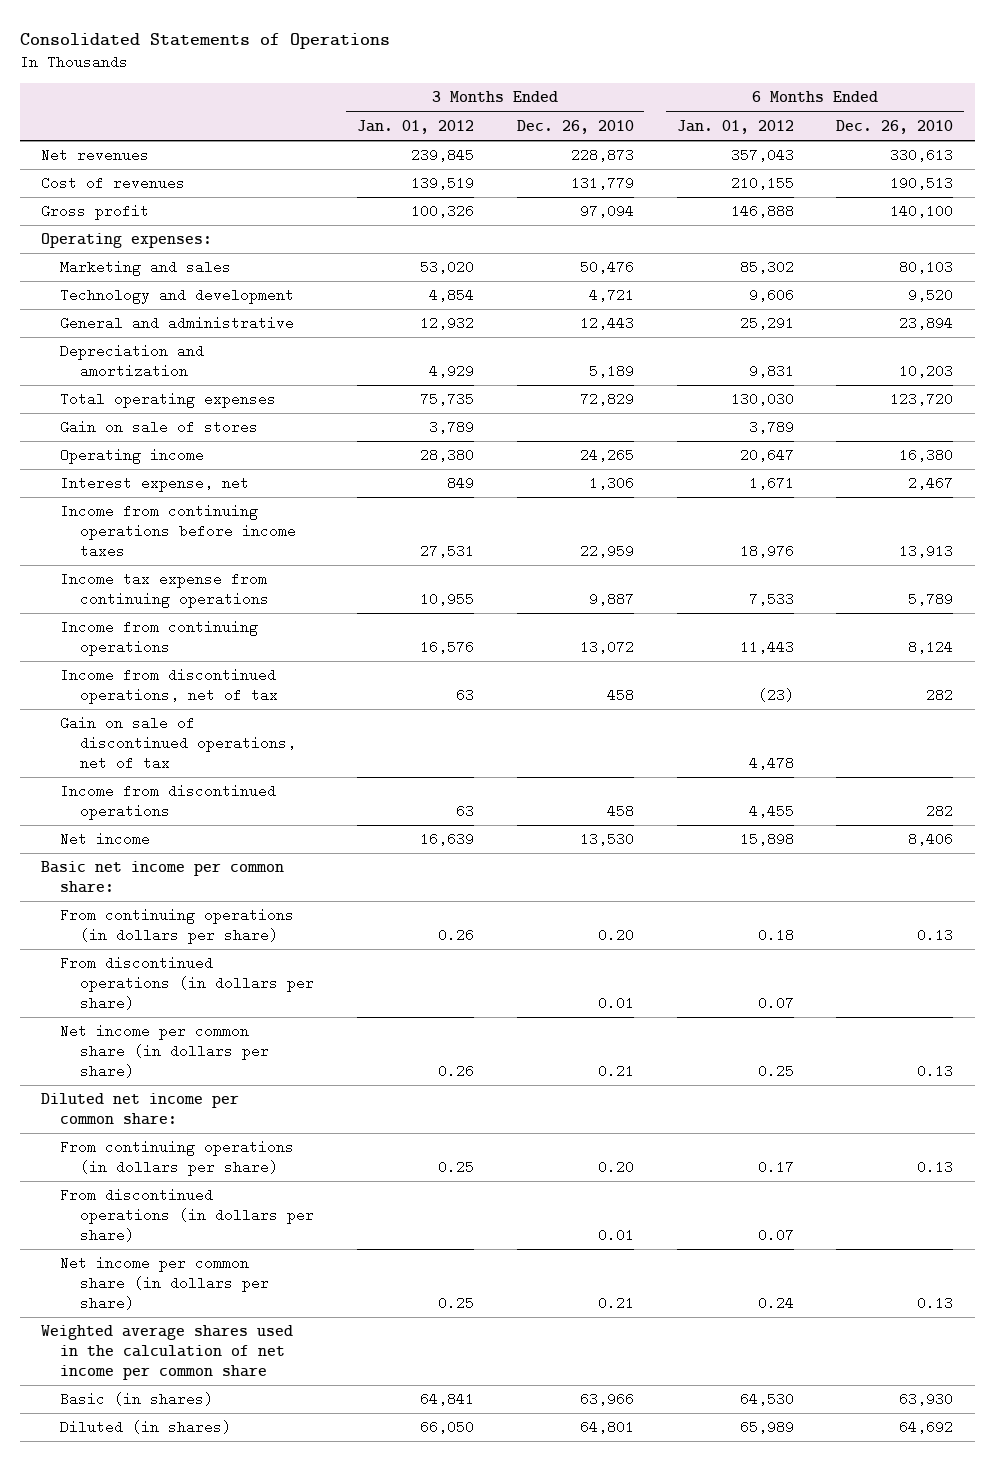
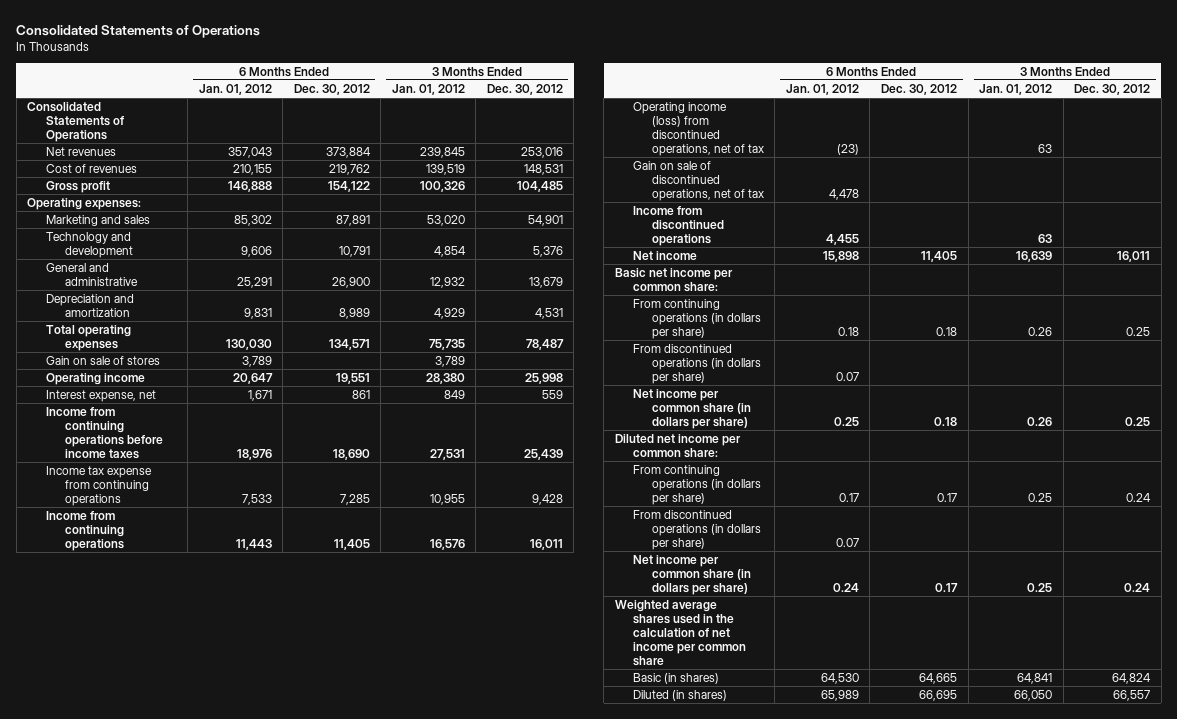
[516,119,634,134] Dec. 26, 2010 -> none
[836,119,954,134] Dec. 26, 2010 -> none
none -> [293,83,370,95] Dec. 30, 2012
none -> [486,83,563,95] Dec. 30, 2012
none -> [27,102,124,143] Consolidated Statements of Operations
[60,668,278,705] Income from discontinued operations, net of tax -> [633,102,764,157] Operating income (loss) from discontinued operations, net of tax

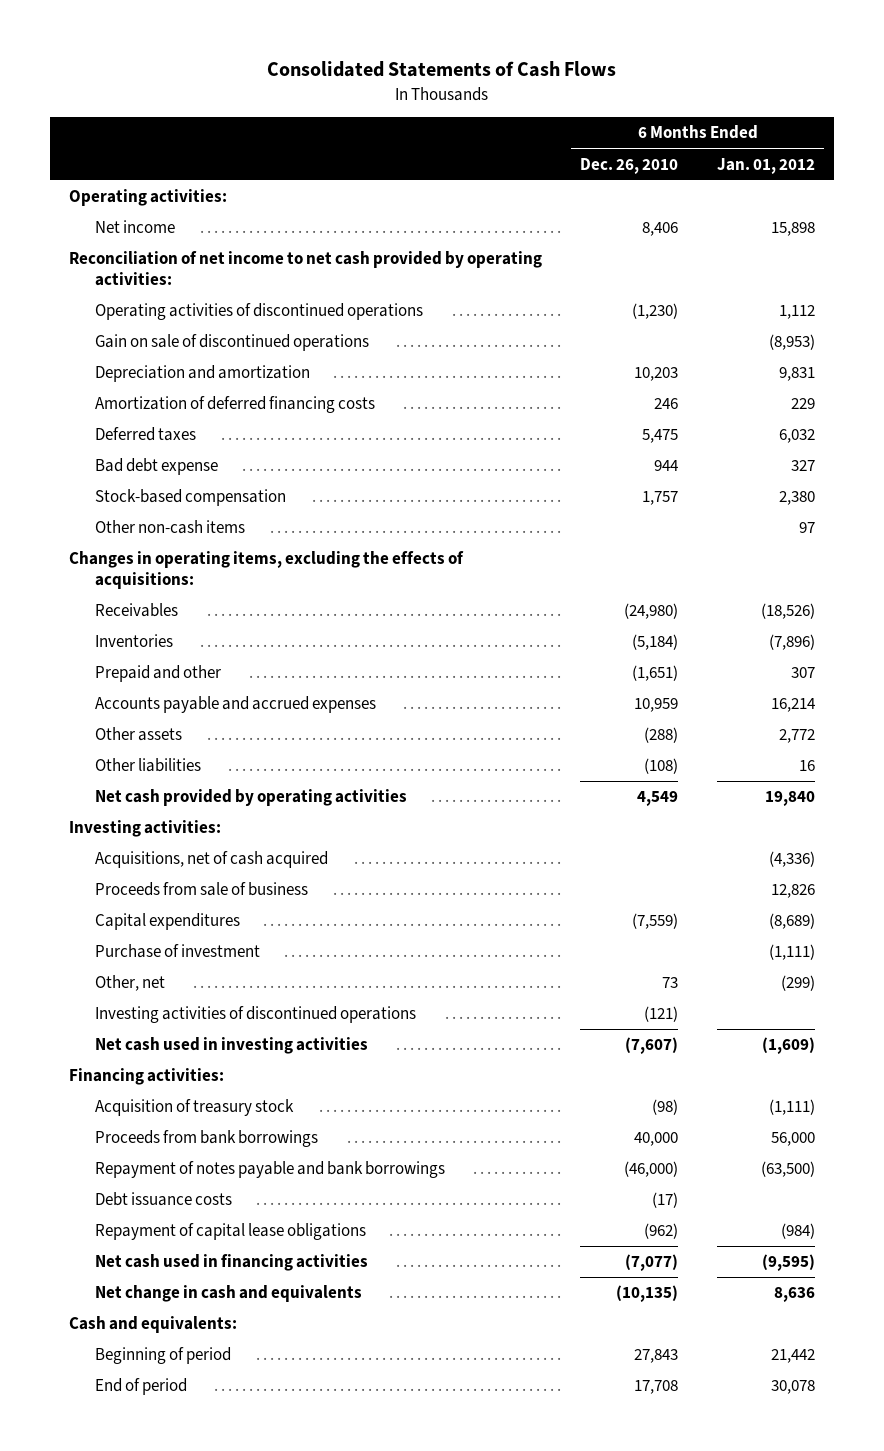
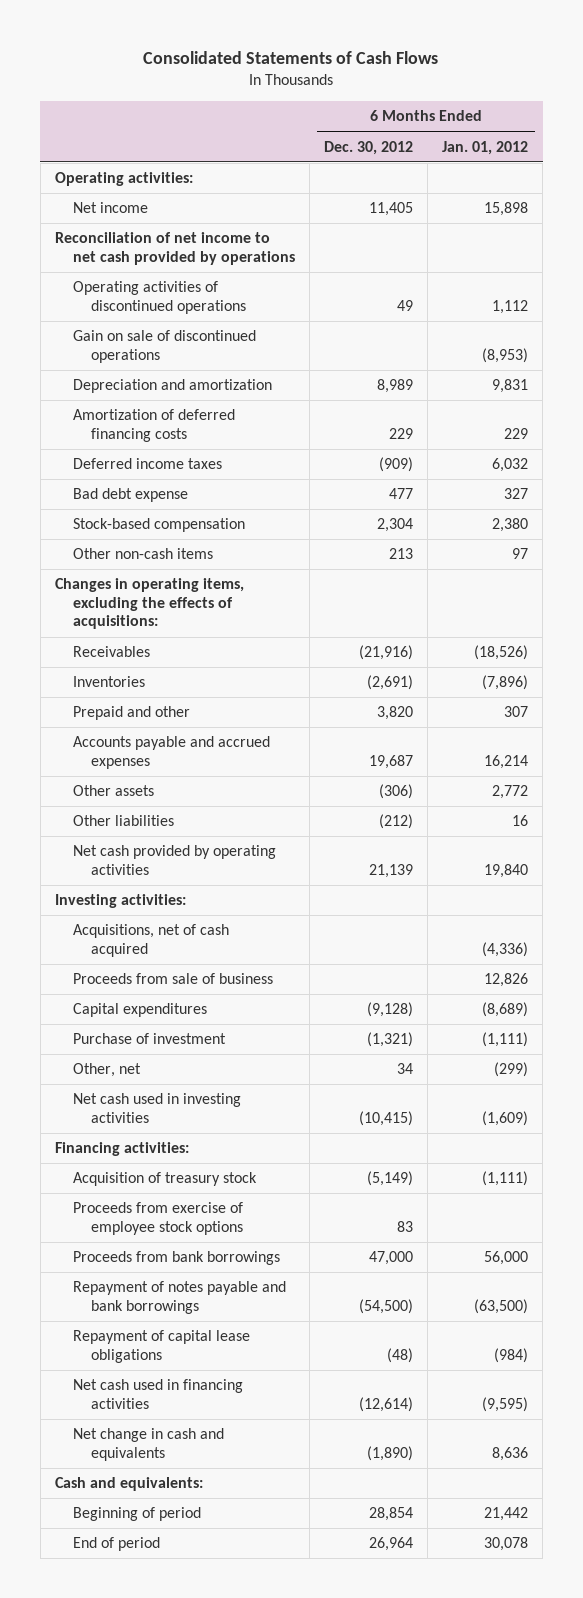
[580,157,679,174] Dec. 26, 2010 -> none
none -> [323,140,413,155] Dec. 30, 2012
[68,251,542,286] Reconciliation of net income to net cash provided by operating activities: -> [54,232,295,265] Reconciliation of net income to net cash provided by operations
[95,427,197,442] Deferred taxes -> [72,458,222,470] Deferred income taxes
[95,1006,417,1024] Investing activities of discontinued operations -> none
none -> [72,1202,243,1235] Proceeds from exercise of employee stock options
[95,1192,233,1207] Debt issuance costs -> none

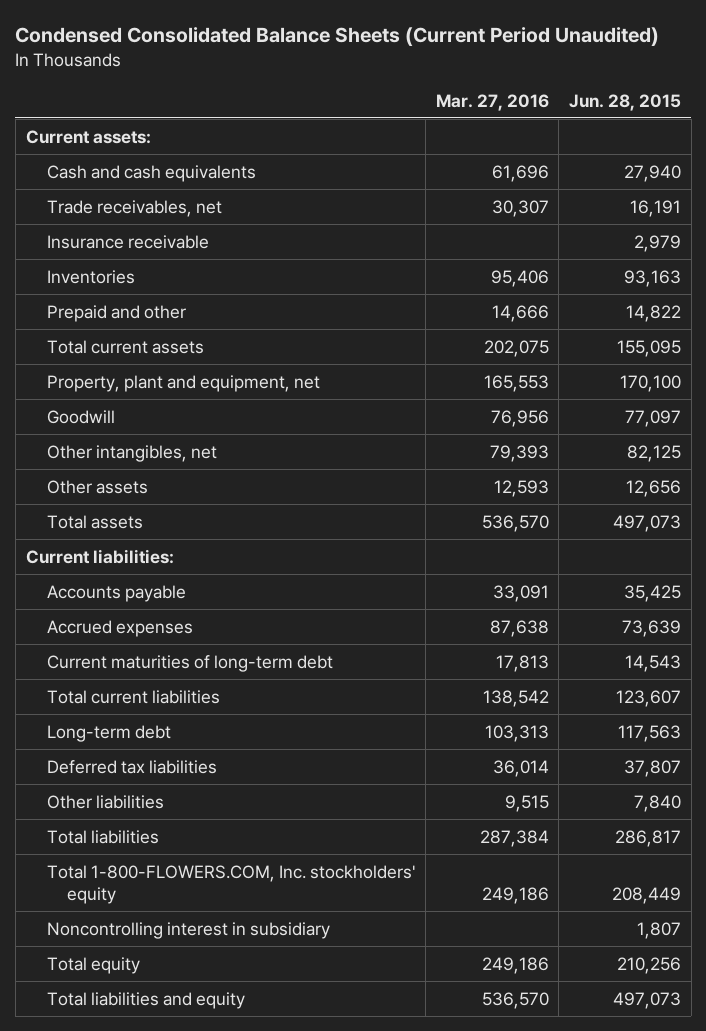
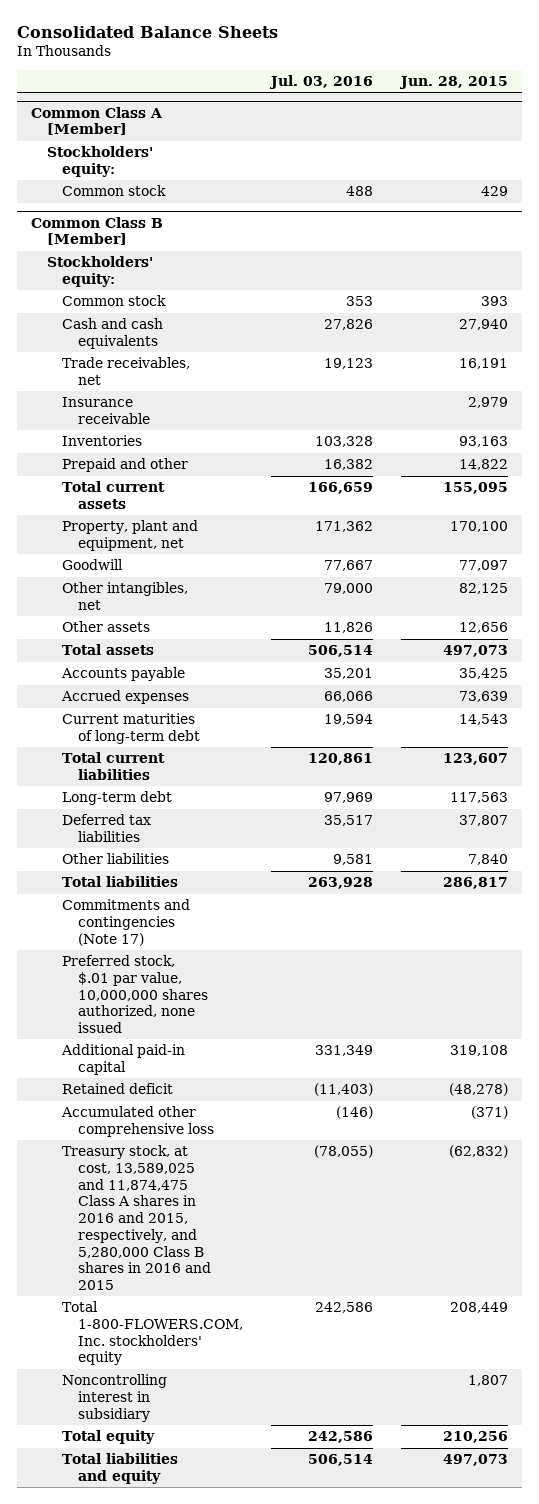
[15,27,660,47] Condensed Consolidated Balance Sheets (Current Period Unaudited) -> [16,25,278,38] Consolidated Balance Sheets
[435,93,549,111] Mar. 27, 2016 -> none
none -> [268,74,373,89] Jul. 03, 2016
[25,129,151,144] Current assets: -> none
none -> [30,106,163,136] Common Class A [Member]
none -> [46,146,153,177] Stockholders' equity:
none -> [62,185,167,197] Common stock
none -> [30,216,163,246] Common Class B [Member]
none -> [46,256,153,287] Stockholders' equity:
none -> [62,295,167,307] Common stock
[25,548,174,564] Current liabilities: -> none
none -> [62,899,191,946] Commitments and contingencies (Note 17)
none -> [62,955,208,1034] Preferred stock, $.01 par value, 10,000,000 shares authorized, none issued
none -> [61,1044,186,1075] Additional paid-in capital
none -> [62,1083,174,1095] Retained deficit
none -> [61,1106,214,1137] Accumulated other comprehensive loss
none -> [62,1145,211,1291] Treasury stock, at cost, 13,589,025 and 11,874,475 Class A shares in 2016 and 2015, respectively, and 5,280,000 Class B shares in 2016 and 2015

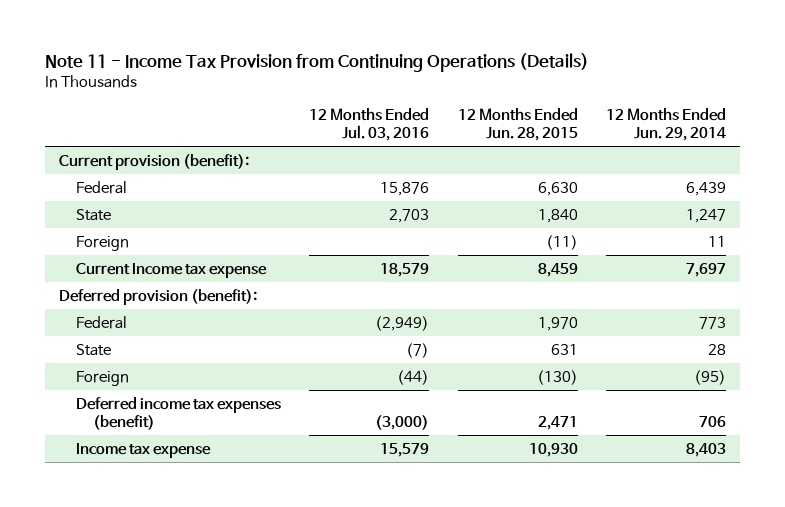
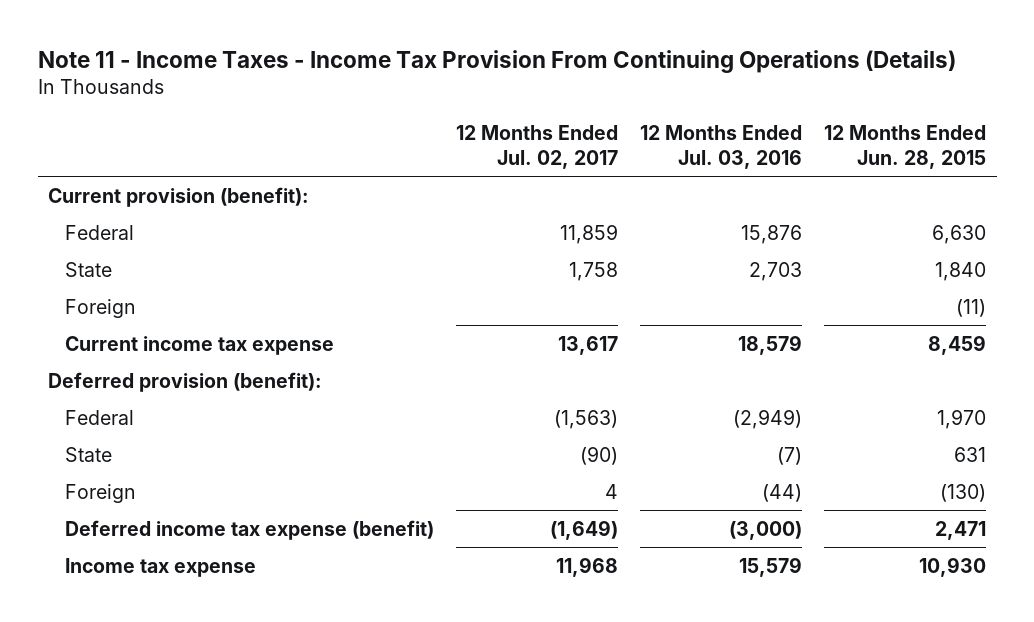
[44,53,589,73] Note 11 - Income Tax Provision from Continuing Operations (Details) -> [37,49,956,73] Note 11 - Income Taxes - Income Tax Provision From Continuing Operations (Details)
[605,107,726,142] 12 Months Ended Jun. 29, 2014 -> none
none -> [456,124,619,170] 12 Months Ended Jul. 02, 2017
[76,262,268,278] Current Income tax expense -> [65,335,335,355] Current income tax expense
[76,396,282,431] Deferred income tax expenses (benefit) -> [65,519,435,540] Deferred income tax expense (benefit)

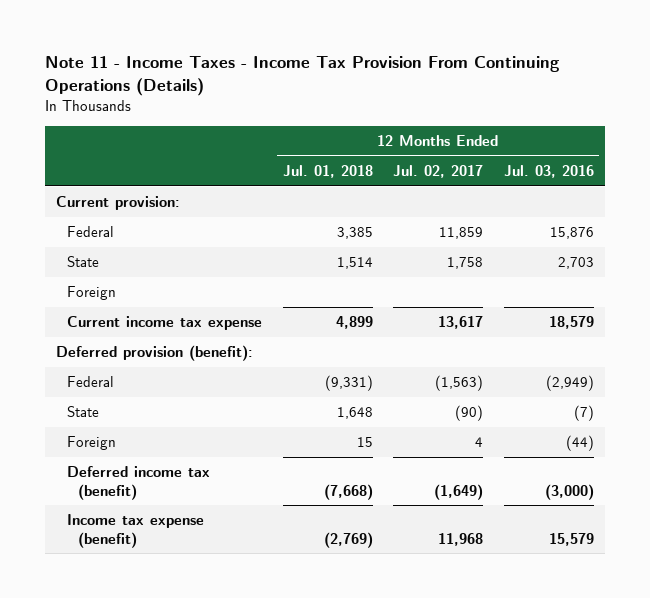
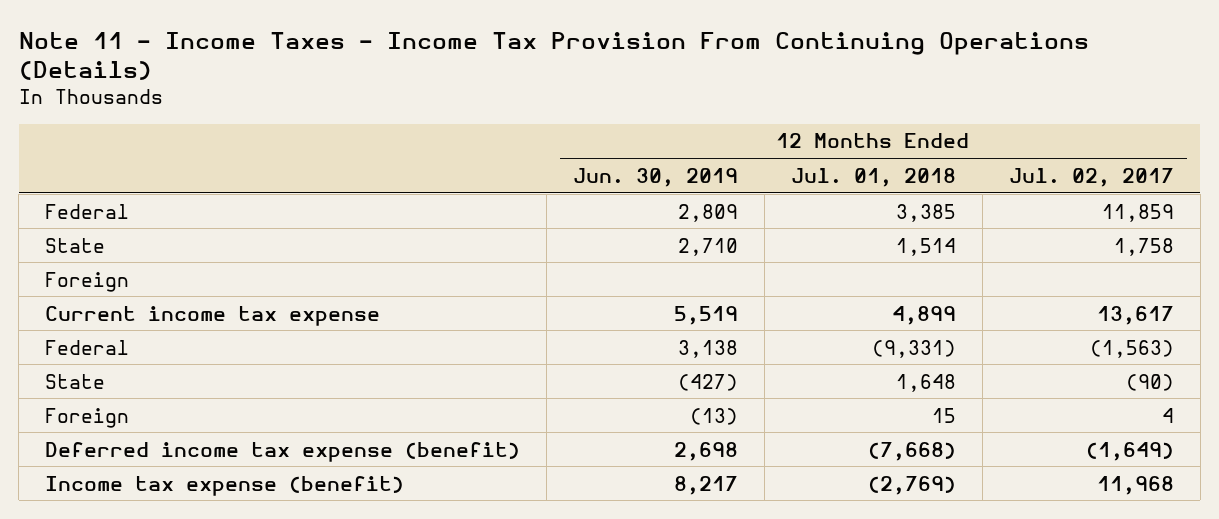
[504,164,595,178] Jul. 03, 2016 -> none
none -> [573,167,739,187] Jun. 30, 2019
[55,196,180,211] Current provision: -> none
[55,345,253,362] Deferred provision (benefit): -> none
[66,466,210,500] Deferred income tax (benefit) -> [45,441,521,462] Deferred income tax expense (benefit)

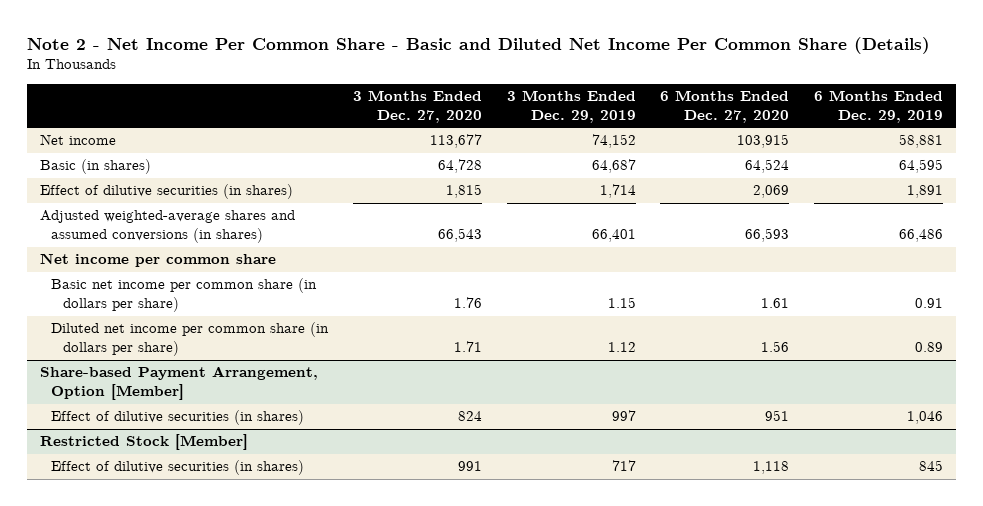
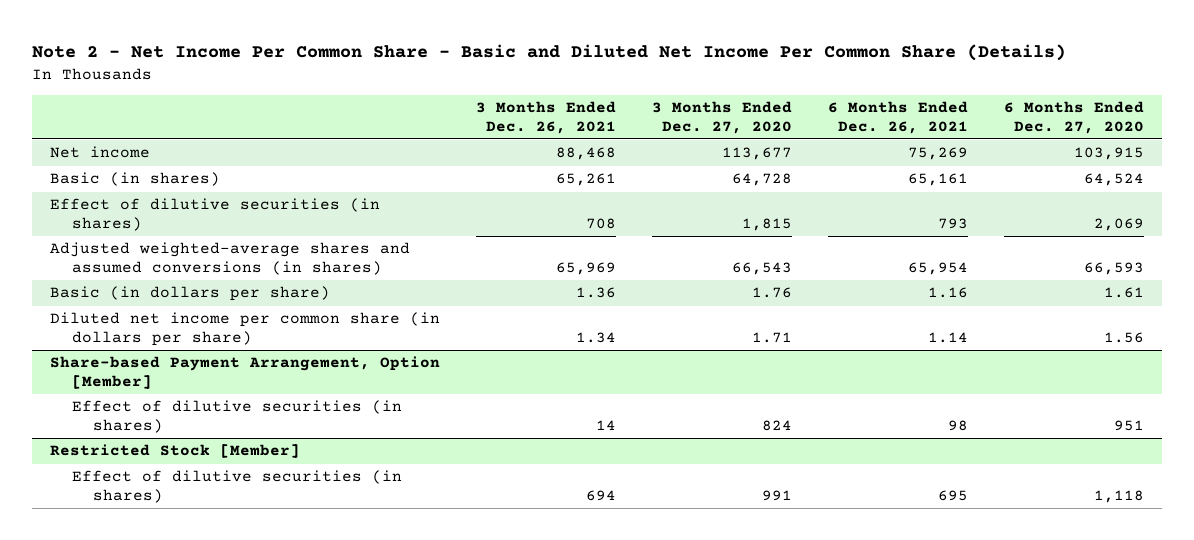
[506,90,636,123] 3 Months Ended Dec. 29, 2019 -> none
[814,90,944,123] 6 Months Ended Dec. 29, 2019 -> none
none -> [476,101,617,134] 3 Months Ended Dec. 26, 2021
none -> [827,101,968,134] 6 Months Ended Dec. 26, 2021
[39,253,276,268] Net income per common share -> none
[51,278,318,313] Basic net income per common share (in dollars per share) -> [50,286,331,302] Basic (in dollars per share)

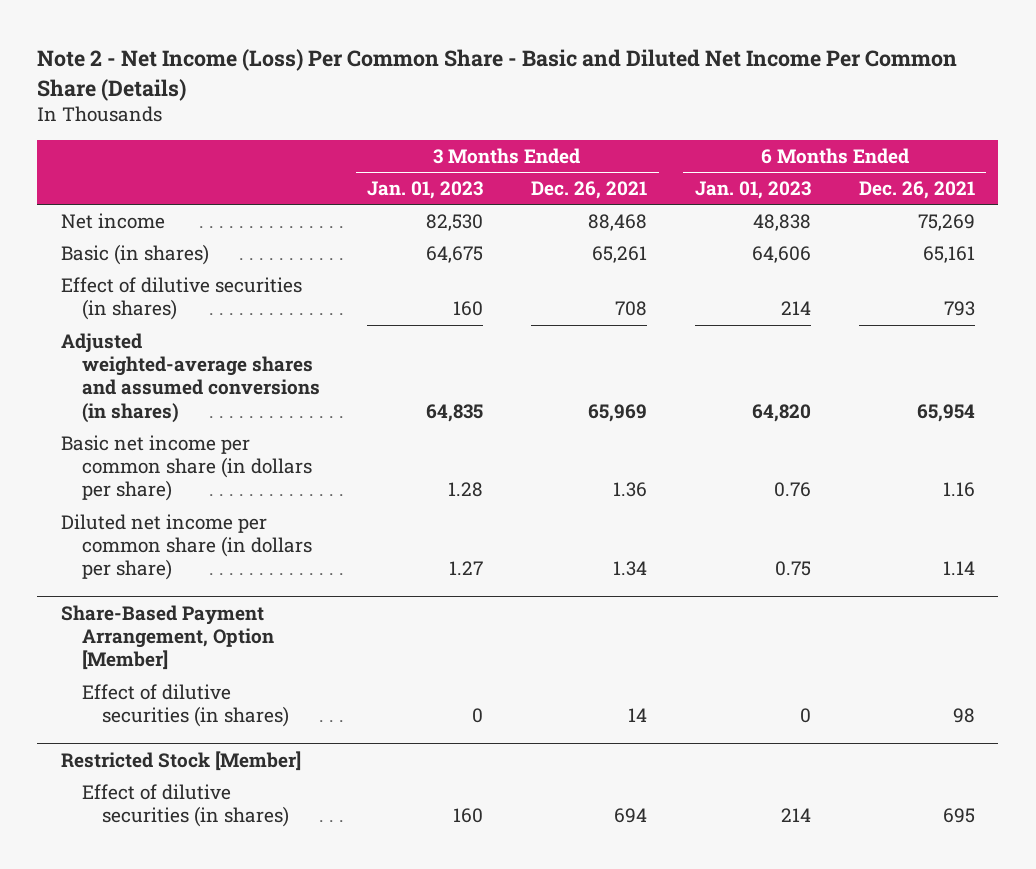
[32,44,1067,62] Note 2 - Net Income Per Common Share - Basic and Diluted Net Income Per Common Share (Details) -> [37,49,958,101] Note 2 - Net Income (Loss) Per Common Share - Basic and Diluted Net Income Per Common Share (Details)
[652,101,793,134] 3 Months Ended Dec. 27, 2020 -> none
[1003,101,1144,134] 6 Months Ended Dec. 27, 2020 -> none
none -> [367,181,484,200] Jan. 01, 2023
none -> [694,181,811,200] Jan. 01, 2023
[50,286,331,302] Basic (in dollars per share) -> [61,434,312,502] Basic net income per common share (in dollars per share)
[50,356,441,390] Share-based Payment Arrangement, Option [Member] -> [61,604,274,671] Share-Based Payment Arrangement, Option [Member]

